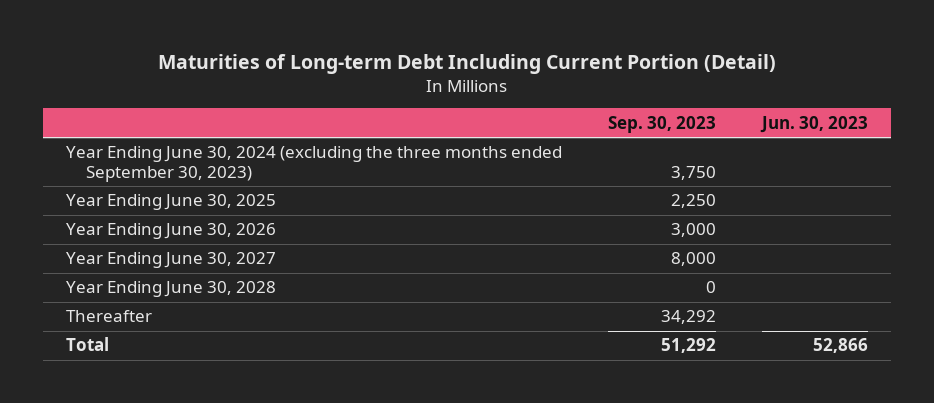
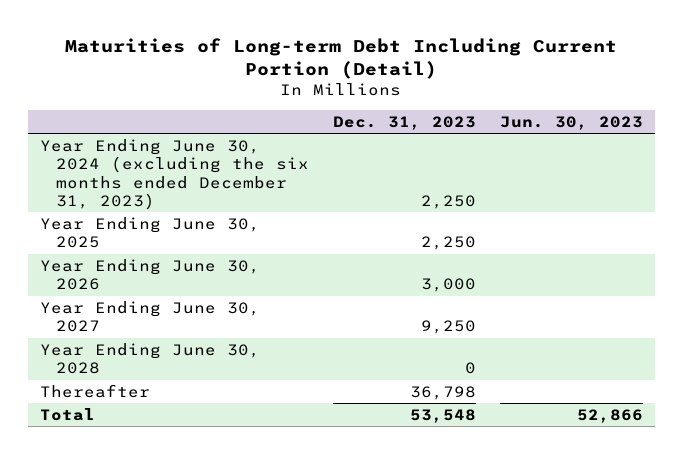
[607,115,716,133] Sep. 30, 2023 -> none
none -> [333,115,477,130] Dec. 31, 2023
[66,146,563,182] Year Ending June 30, 2024 (excluding the three months ended September 30, 2023) -> [40,138,310,210] Year Ending June 30, 2024 (excluding the six months ended December 31, 2023)

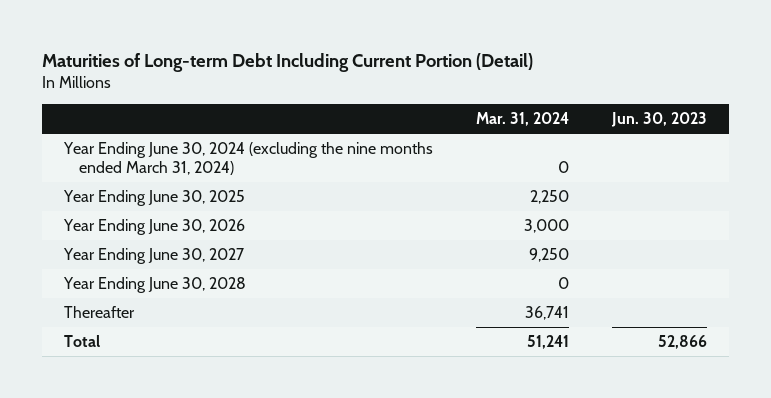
[333,115,477,130] Dec. 31, 2023 -> none
none -> [475,112,569,127] Mar. 31, 2024
[40,138,310,210] Year Ending June 30, 2024 (excluding the six months ended December 31, 2023) -> [62,142,433,175] Year Ending June 30, 2024 (excluding the nine months ended March 31, 2024)

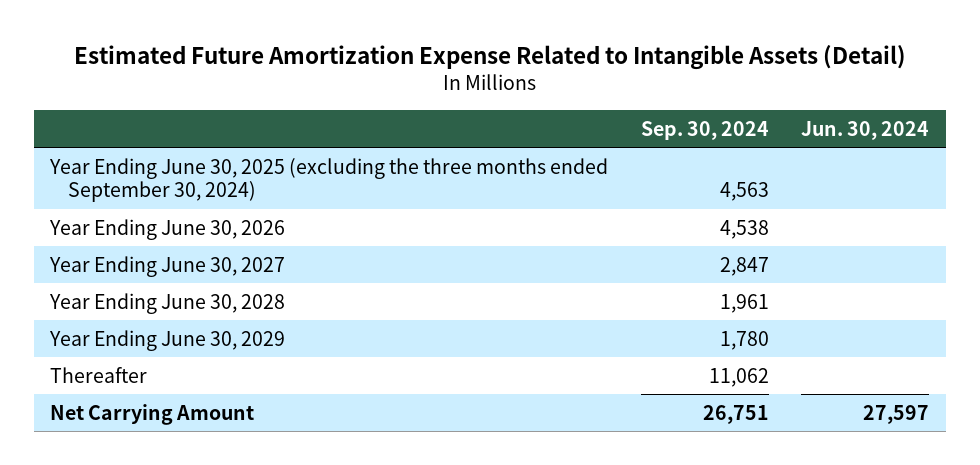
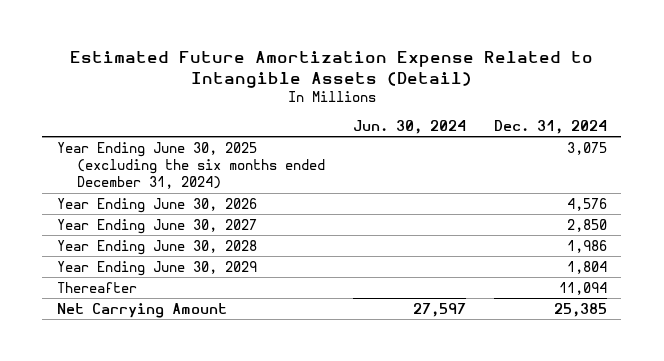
[640,120,769,140] Sep. 30, 2024 -> none
none -> [494,120,608,135] Dec. 31, 2024
[49,157,609,202] Year Ending June 30, 2025 (excluding the three months ended September 30, 2024) -> [56,141,325,190] Year Ending June 30, 2025 (excluding the six months ended December 31, 2024)

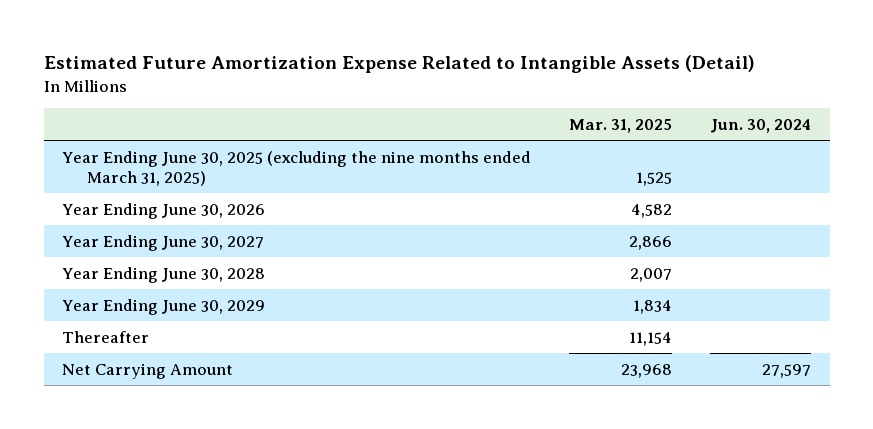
[494,120,608,135] Dec. 31, 2024 -> none
none -> [569,118,673,133] Mar. 31, 2025
[56,141,325,190] Year Ending June 30, 2025 (excluding the six months ended December 31, 2024) -> [62,150,532,187] Year Ending June 30, 2025 (excluding the nine months ended March 31, 2025)

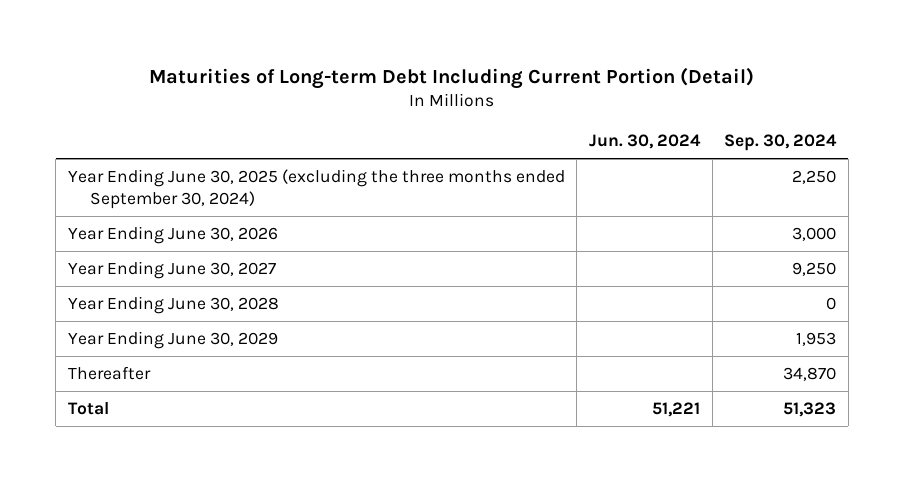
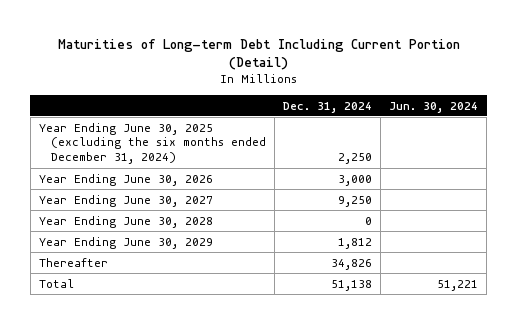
[724,134,838,152] Sep. 30, 2024 -> none
none -> [282,101,372,113] Dec. 31, 2024
[67,168,565,210] Year Ending June 30, 2025 (excluding the three months ended September 30, 2024) -> [39,122,266,165] Year Ending June 30, 2025 (excluding the six months ended December 31, 2024)

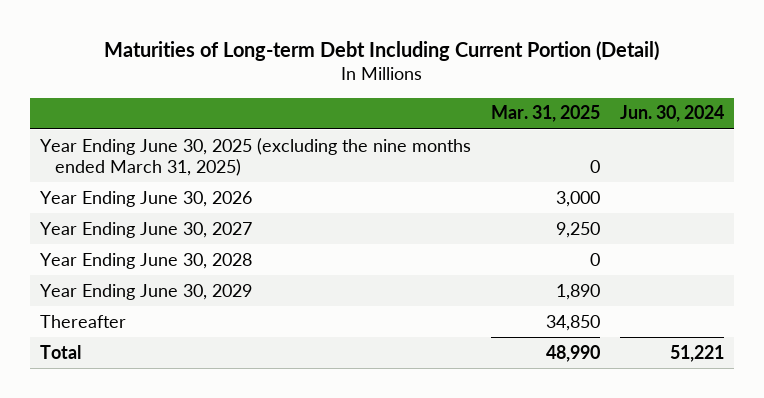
[282,101,372,113] Dec. 31, 2024 -> none
none -> [491,105,601,123] Mar. 31, 2025
[39,122,266,165] Year Ending June 30, 2025 (excluding the six months ended December 31, 2024) -> [40,137,472,176] Year Ending June 30, 2025 (excluding the nine months ended March 31, 2025)

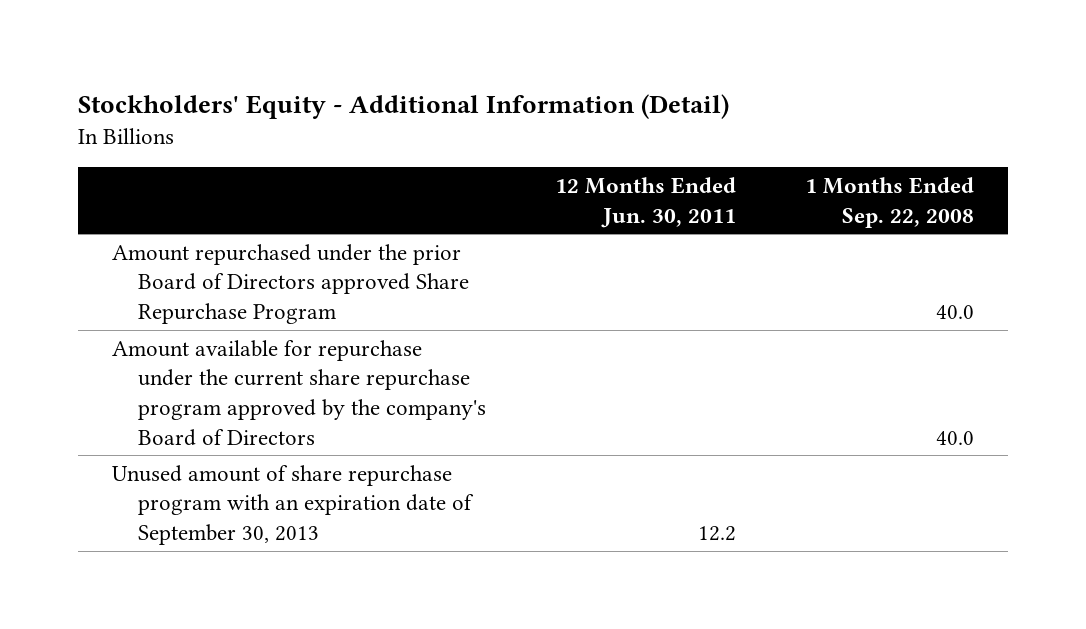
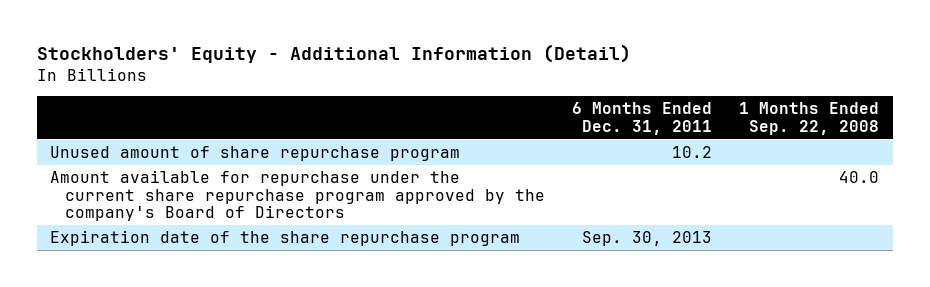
[554,176,736,228] 12 Months Ended Jun. 30, 2011 -> none
none -> [571,102,712,135] 6 Months Ended Dec. 31, 2011
[112,243,470,325] Amount repurchased under the prior Board of Directors approved Share Repurchase Program -> none
none -> [50,145,461,161] Unused amount of share repurchase program
[112,464,475,546] Unused amount of share repurchase program with an expiration date of September 30, 2013 -> none
none -> [50,229,521,246] Expiration date of the share repurchase program

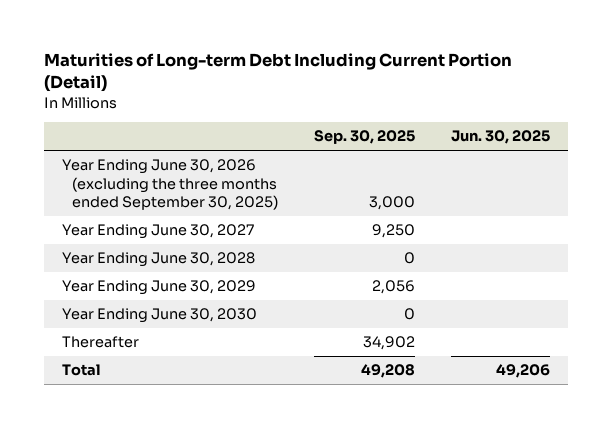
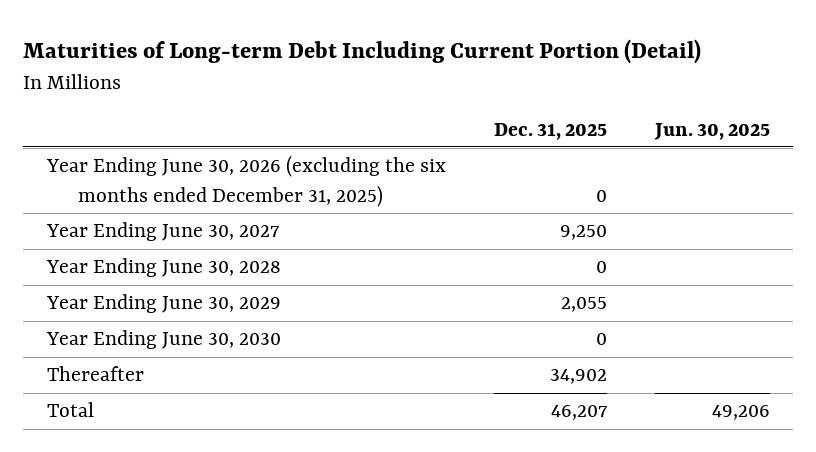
[314,130,416,145] Sep. 30, 2025 -> none
none -> [493,122,607,140] Dec. 31, 2025
[61,159,279,211] Year Ending June 30, 2026 (excluding the three months ended September 30, 2025) -> [45,155,446,207] Year Ending June 30, 2026 (excluding the six months ended December 31, 2025)

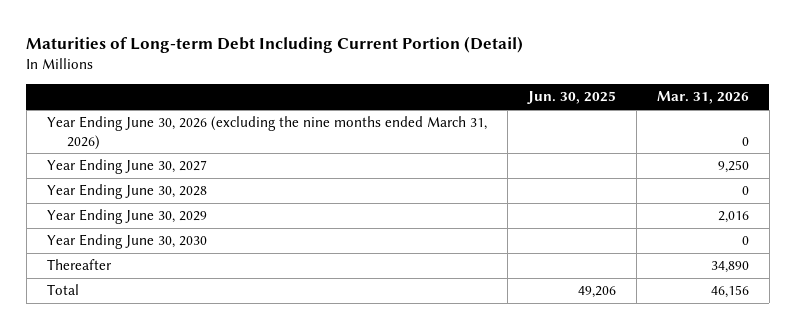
[493,122,607,140] Dec. 31, 2025 -> none
none -> [656,91,749,105] Mar. 31, 2026
[45,155,446,207] Year Ending June 30, 2026 (excluding the six months ended December 31, 2025) -> [46,116,487,150] Year Ending June 30, 2026 (excluding the nine months ended March 31, 2026)

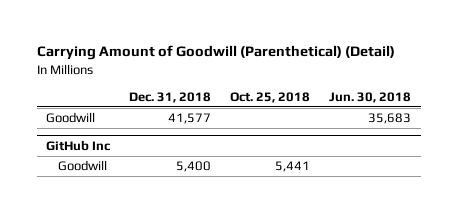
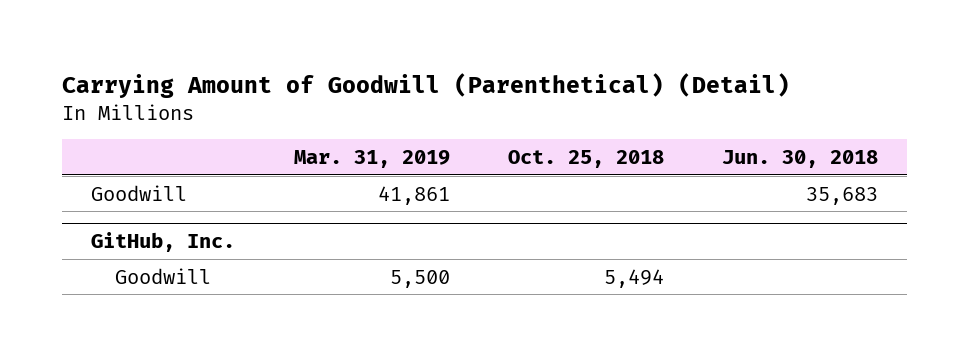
[129,91,212,103] Dec. 31, 2018 -> none
none -> [293,150,450,169] Mar. 31, 2019
[46,139,112,151] GitHub Inc -> [91,232,236,253] GitHub, Inc.
[275,161,311,173] 5,441 -> [603,268,664,288] 5,494

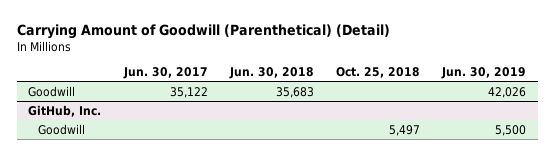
[293,150,450,169] Mar. 31, 2019 -> none
none -> [122,67,208,80] Jun. 30, 2017
none -> [441,67,527,80] Jun. 30, 2019
[603,268,664,288] 5,494 -> [389,124,421,136] 5,497

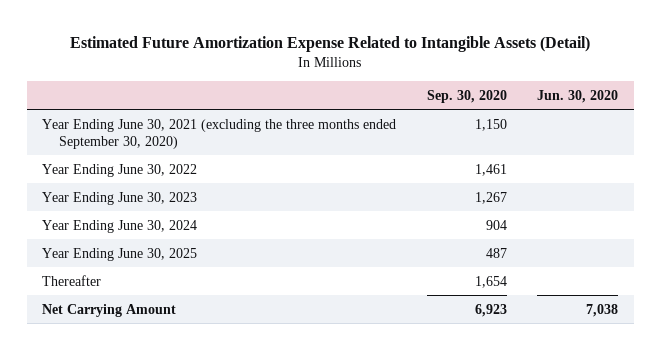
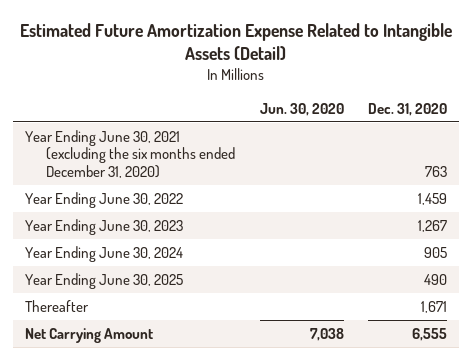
[426,89,507,103] Sep. 30, 2020 -> none
none -> [367,103,447,117] Dec. 31, 2020
[42,118,397,149] Year Ending June 30, 2021 (excluding the three months ended September 30, 2020) -> [25,129,236,178] Year Ending June 30, 2021 (excluding the six months ended December 31, 2020)

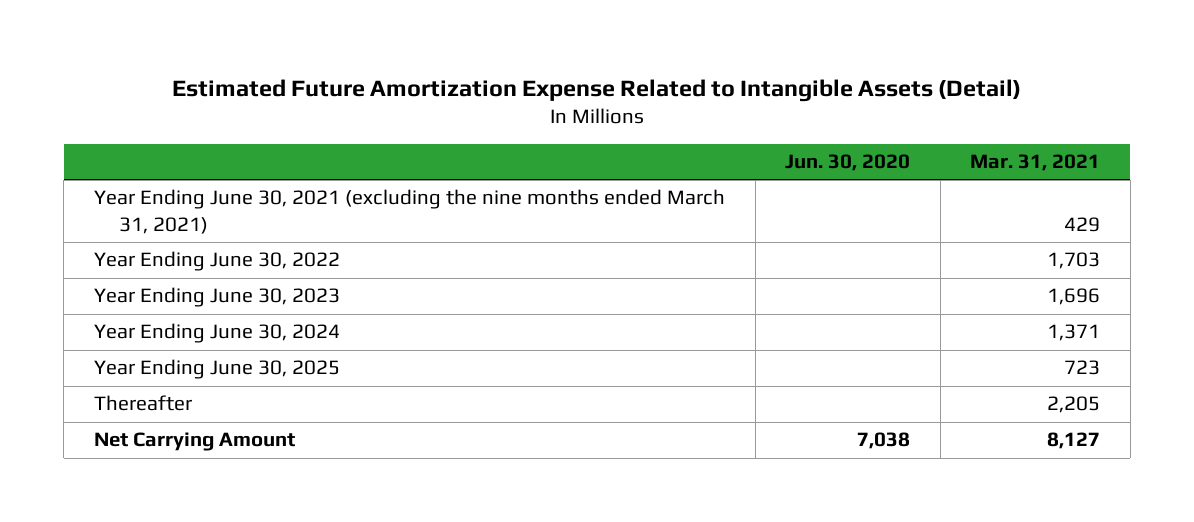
[367,103,447,117] Dec. 31, 2020 -> none
none -> [970,154,1101,172] Mar. 31, 2021
[25,129,236,178] Year Ending June 30, 2021 (excluding the six months ended December 31, 2020) -> [93,189,725,234] Year Ending June 30, 2021 (excluding the nine months ended March 31, 2021)

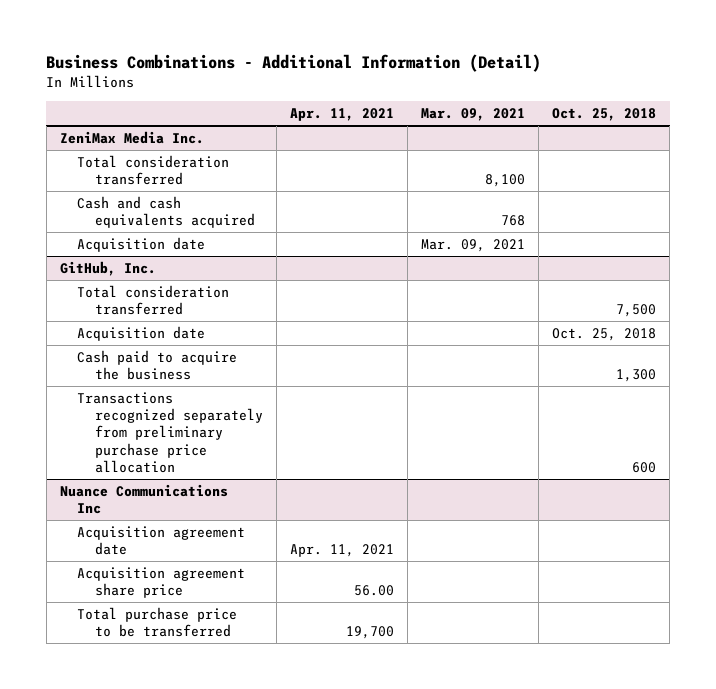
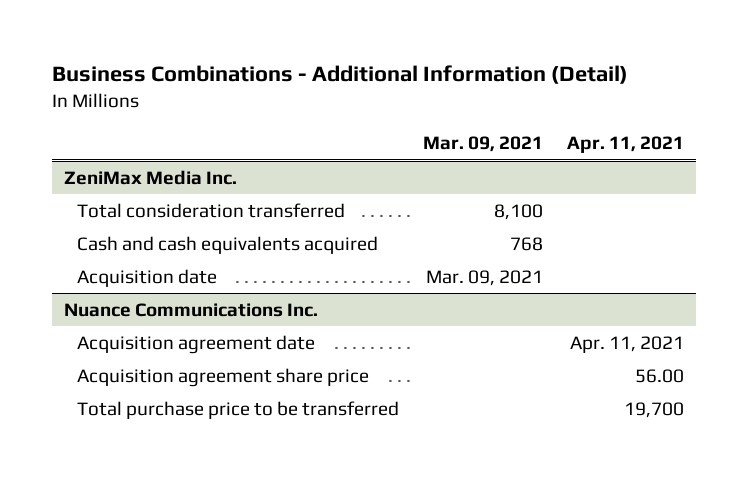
[552,108,657,122] Oct. 25, 2018 -> none
[59,261,156,277] GitHub, Inc. -> none
[77,285,230,316] Total consideration transferred -> none
[77,326,206,342] Acquisition date -> none
[77,350,238,381] Cash paid to acquire the business -> none
[77,392,264,473] Transactions recognized separately from preliminary purchase price allocation -> none
[59,484,228,515] Nuance Communications Inc -> [63,302,318,317] Nuance Communications Inc.

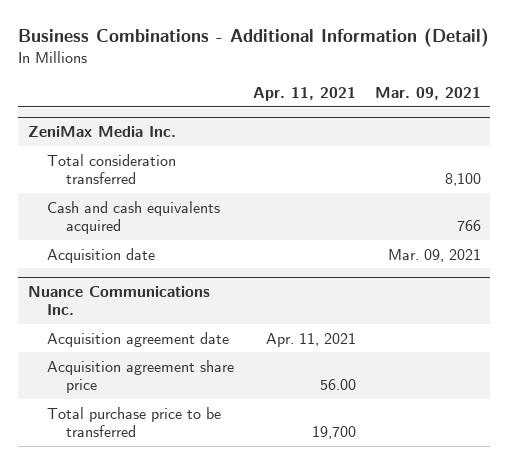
[510,236,544,251] 768 -> [456,219,481,231] 766

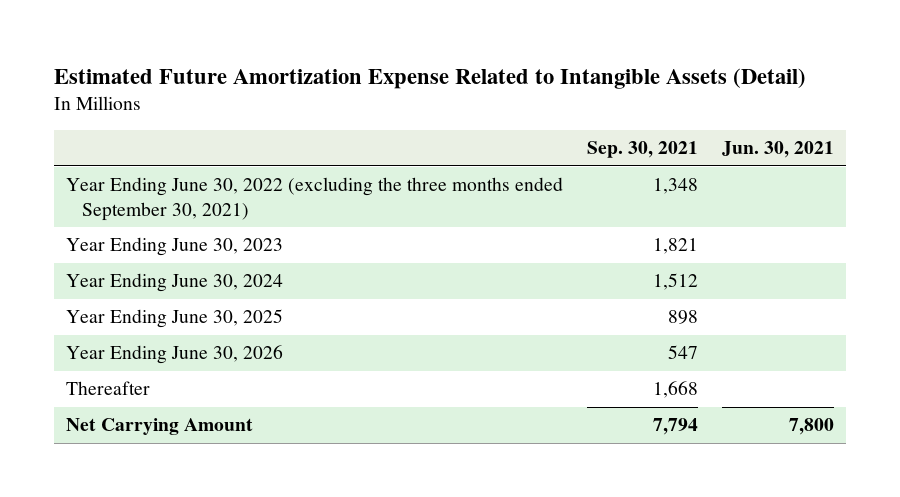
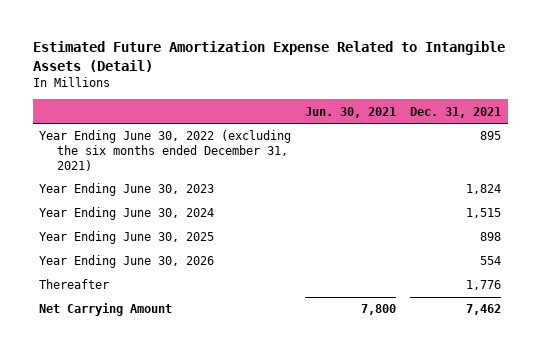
[586,141,698,159] Sep. 30, 2021 -> none
none -> [409,106,501,118] Dec. 31, 2021
[65,177,563,221] Year Ending June 30, 2022 (excluding the three months ended September 30, 2021) -> [39,130,292,172] Year Ending June 30, 2022 (excluding the six months ended December 31, 2021)

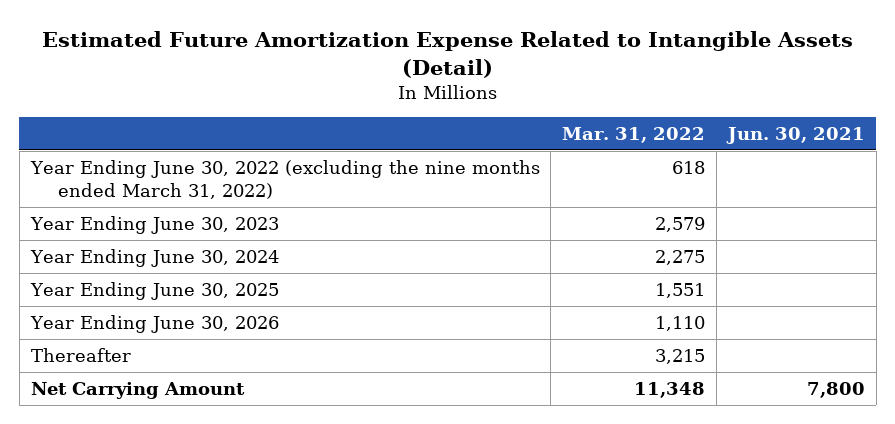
[409,106,501,118] Dec. 31, 2021 -> none
none -> [562,126,706,143] Mar. 31, 2022
[39,130,292,172] Year Ending June 30, 2022 (excluding the six months ended December 31, 2021) -> [29,160,540,200] Year Ending June 30, 2022 (excluding the nine months ended March 31, 2022)

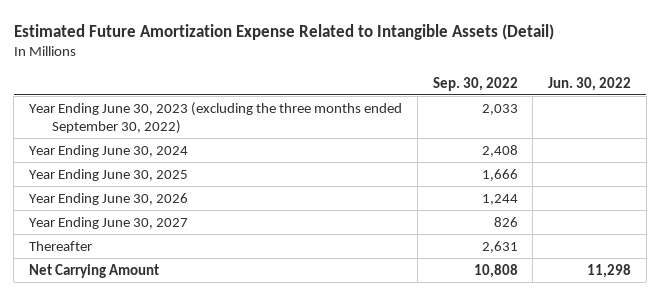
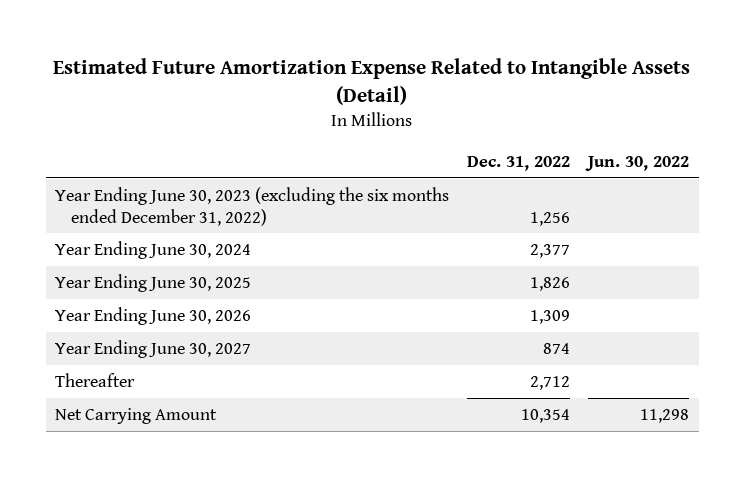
[432,76,518,91] Sep. 30, 2022 -> none
none -> [467,155,571,171] Dec. 31, 2022
[29,101,403,134] Year Ending June 30, 2023 (excluding the three months ended September 30, 2022) -> [54,187,449,226] Year Ending June 30, 2023 (excluding the six months ended December 31, 2022)

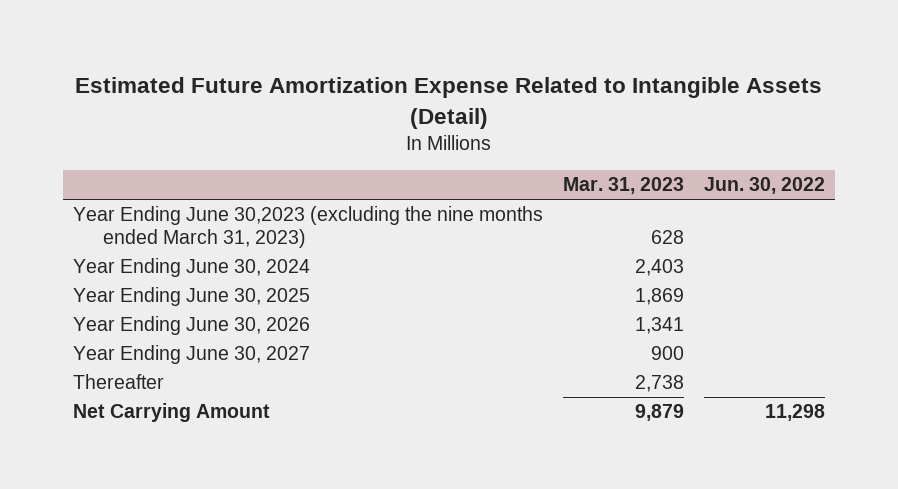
[467,155,571,171] Dec. 31, 2022 -> none
none -> [562,177,684,195] Mar. 31, 2023
[54,187,449,226] Year Ending June 30, 2023 (excluding the six months ended December 31, 2022) -> [72,206,543,249] Year Ending June 30,2023 (excluding the nine months ended March 31, 2023)

